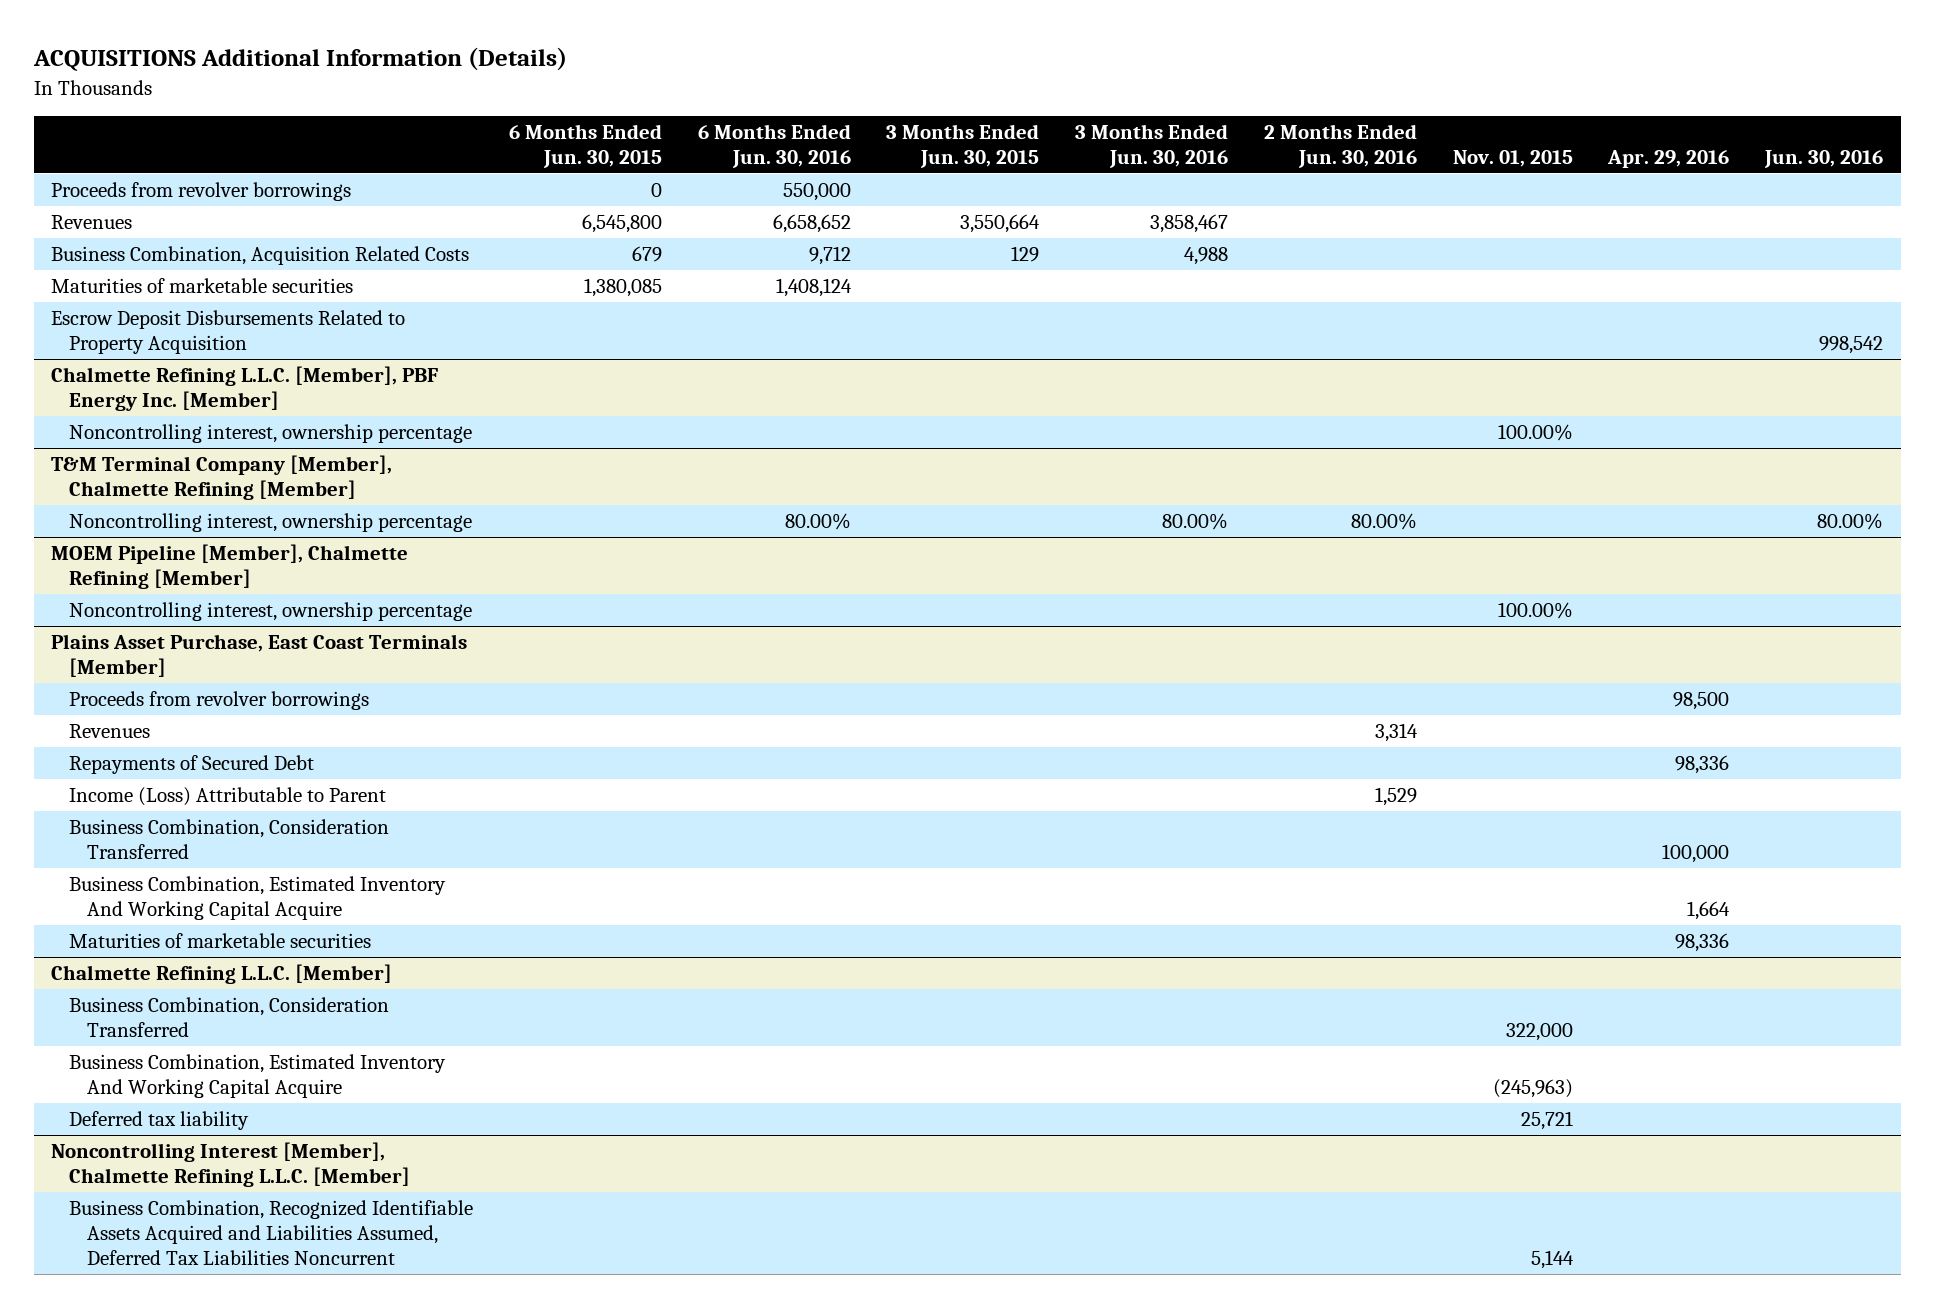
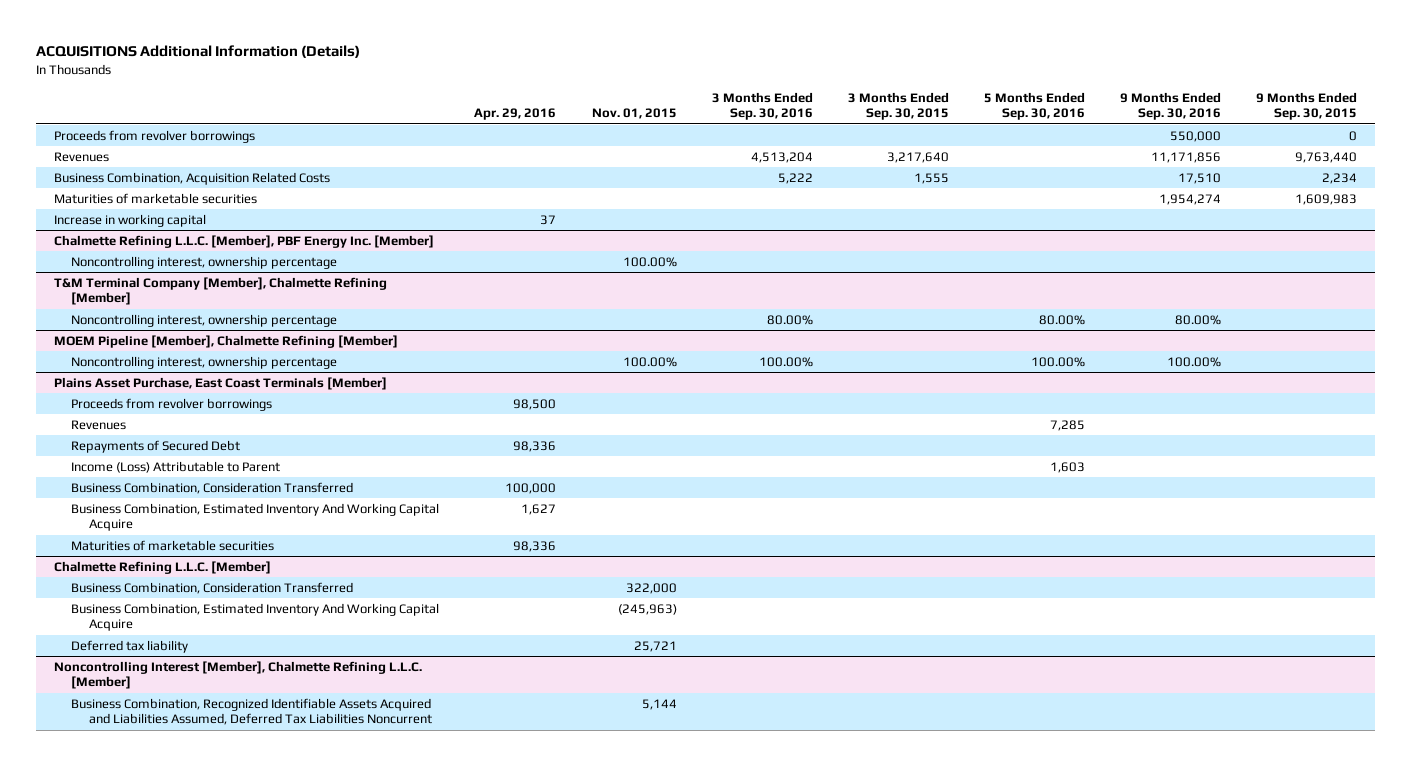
[509,124,663,169] 6 Months Ended Jun. 30, 2015 -> none
[697,124,851,169] 6 Months Ended Jun. 30, 2016 -> none
[886,124,1040,169] 3 Months Ended Jun. 30, 2015 -> none
[1075,124,1229,169] 3 Months Ended Jun. 30, 2016 -> none
[1263,124,1417,169] 2 Months Ended Jun. 30, 2016 -> none
[1764,150,1884,169] Jun. 30, 2016 -> none
none -> [711,91,813,121] 3 Months Ended Sep. 30, 2016
none -> [847,91,949,121] 3 Months Ended Sep. 30, 2015
none -> [983,91,1085,121] 5 Months Ended Sep. 30, 2016
none -> [1120,91,1222,121] 9 Months Ended Sep. 30, 2016
none -> [1256,91,1358,121] 9 Months Ended Sep. 30, 2015
[51,310,406,354] Escrow Deposit Disbursements Related to Property Acquisition -> none
none -> [53,213,206,227] Increase in working capital
[1687,900,1731,920] 1,664 -> [521,503,557,515] 1,627

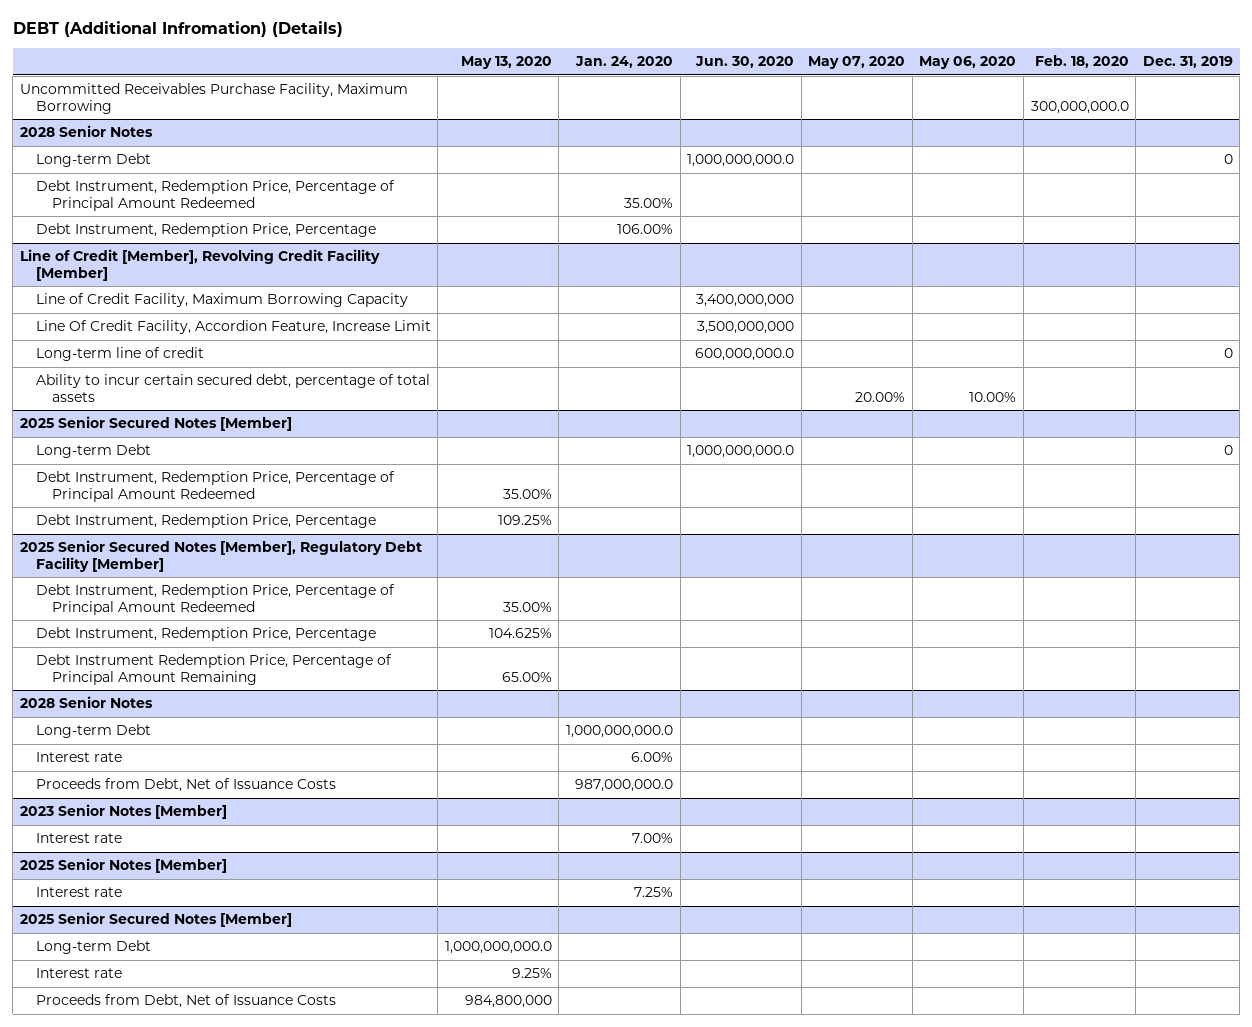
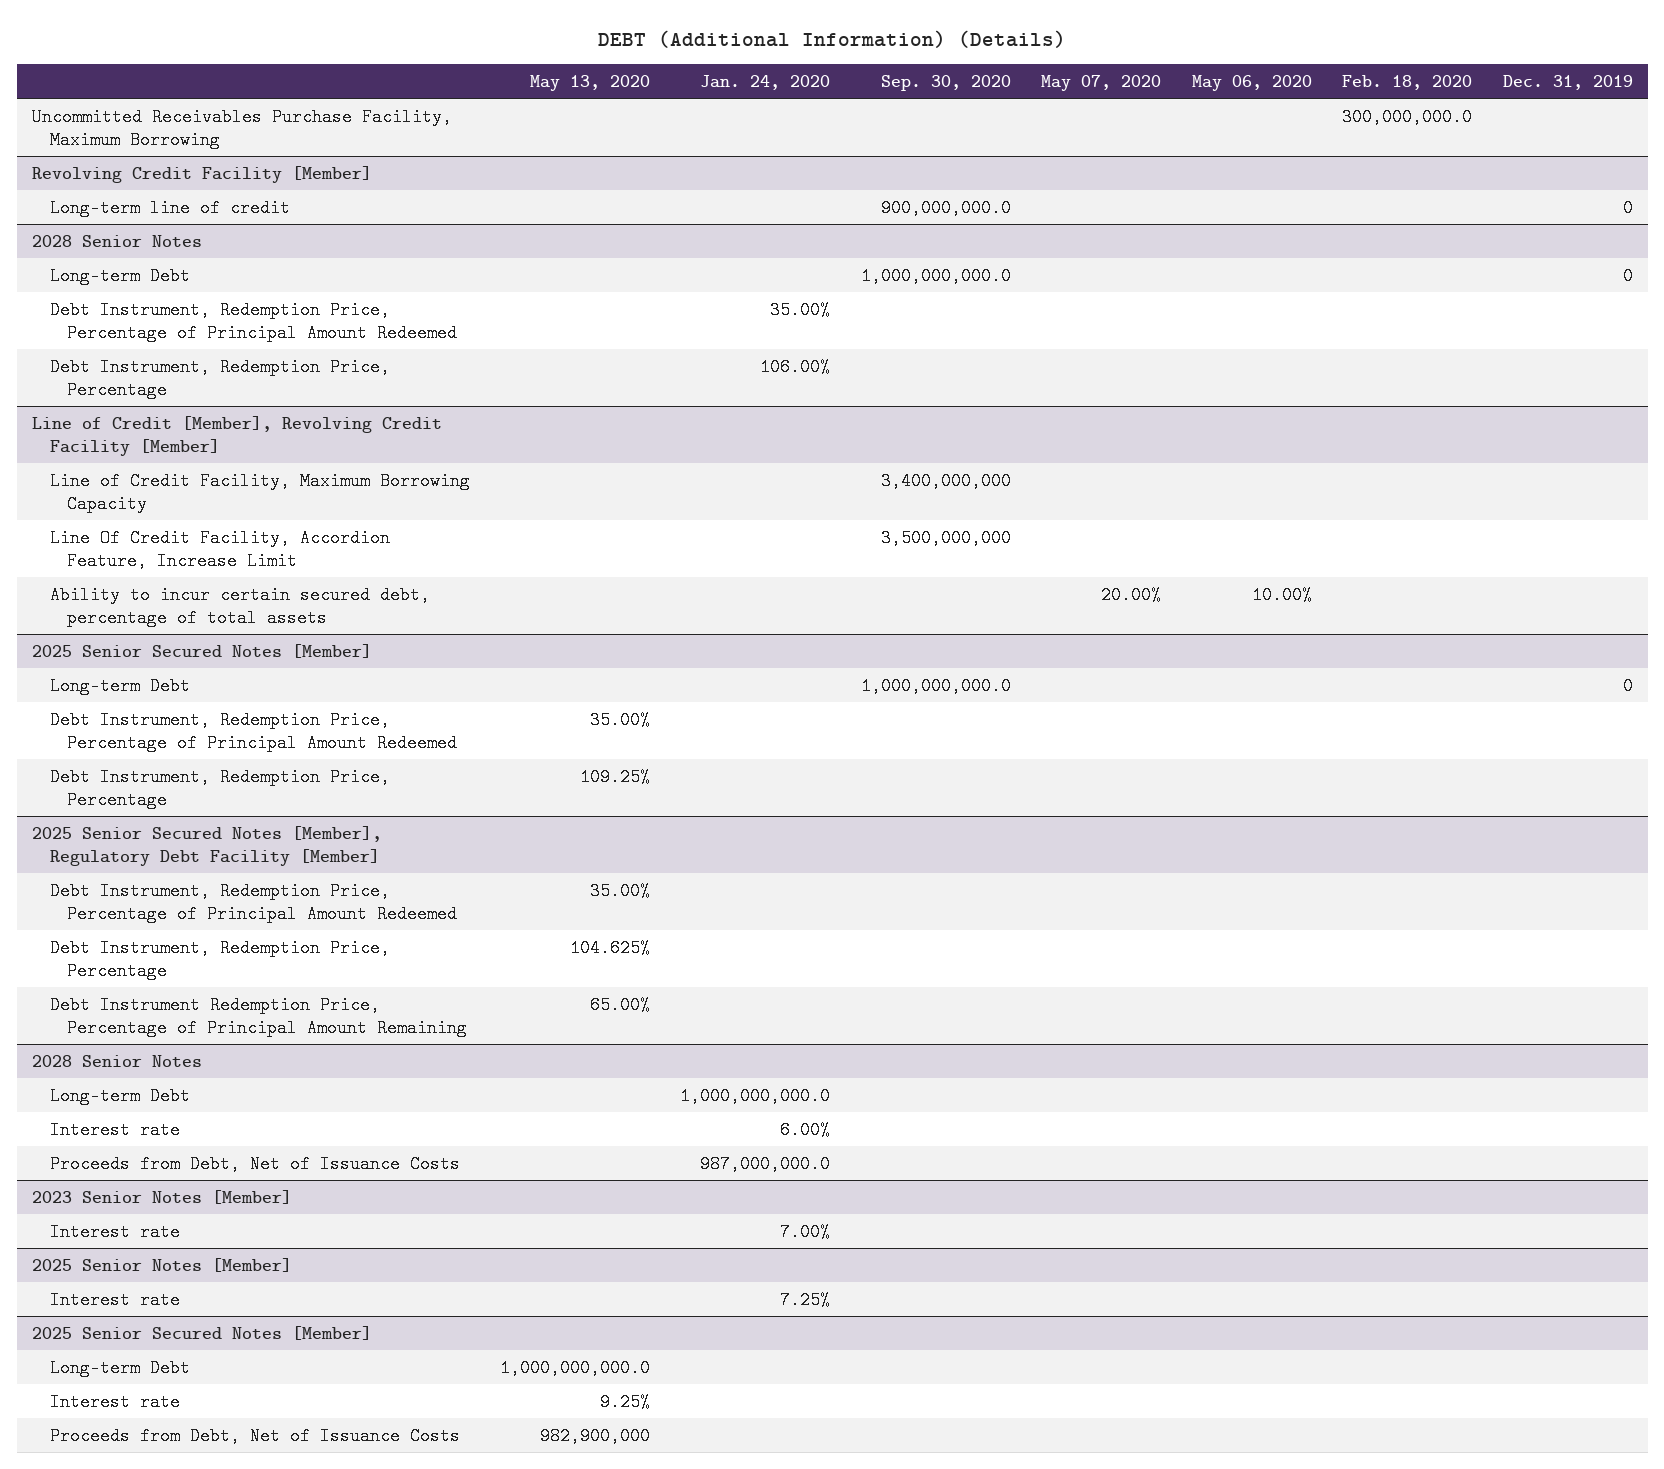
[12,21,343,38] DEBT (Additional Infromation) (Details) -> [598,29,1067,48] DEBT (Additional Information) (Details)
[695,56,795,69] Jun. 30, 2020 -> none
none -> [880,74,1011,91] Sep. 30, 2020
none -> [31,165,372,183] Revolving Credit Facility [Member]
none -> [49,198,290,217] Long-term line of credit
[35,347,204,362] Long-term line of credit -> none
[464,995,552,1009] 984,800,000 -> [539,1426,650,1445] 982,900,000

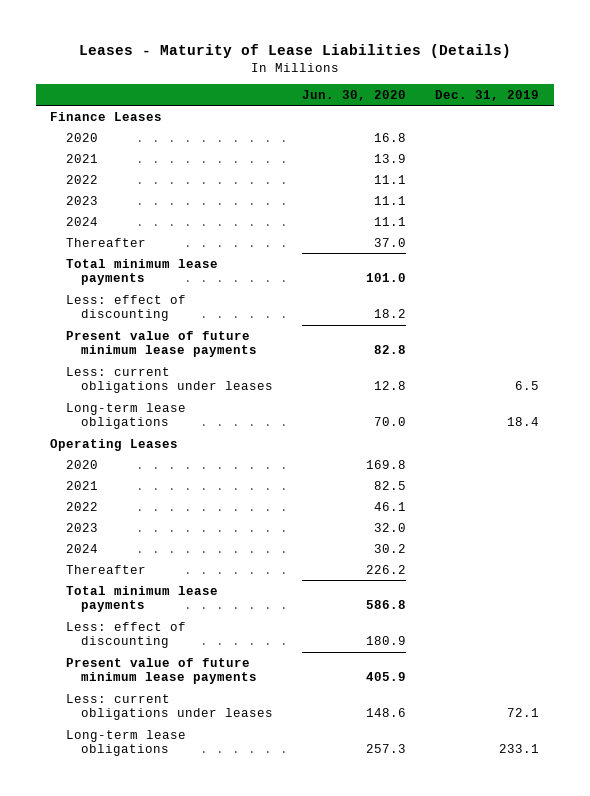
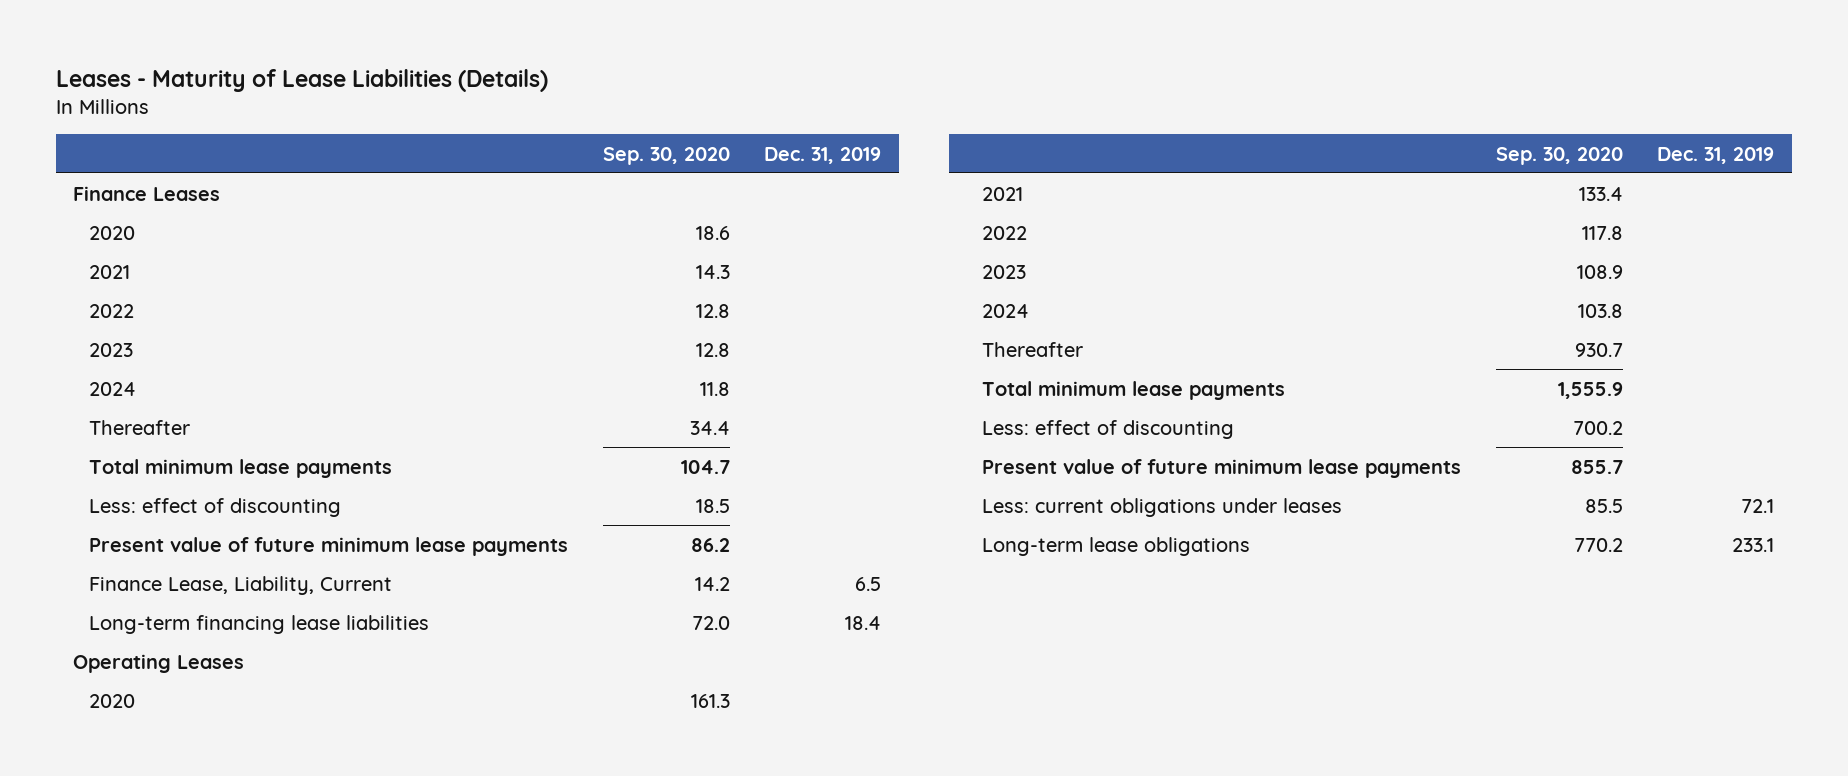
[302,89,407,101] Jun. 30, 2020 -> none
none -> [602,146,730,165] Sep. 30, 2020
[65,366,274,394] Less: current obligations under leases -> [88,575,392,595] Finance Lease, Liability, Current
[65,402,186,430] Long-term lease obligations -> [88,614,429,634] Long-term financing lease liabilities

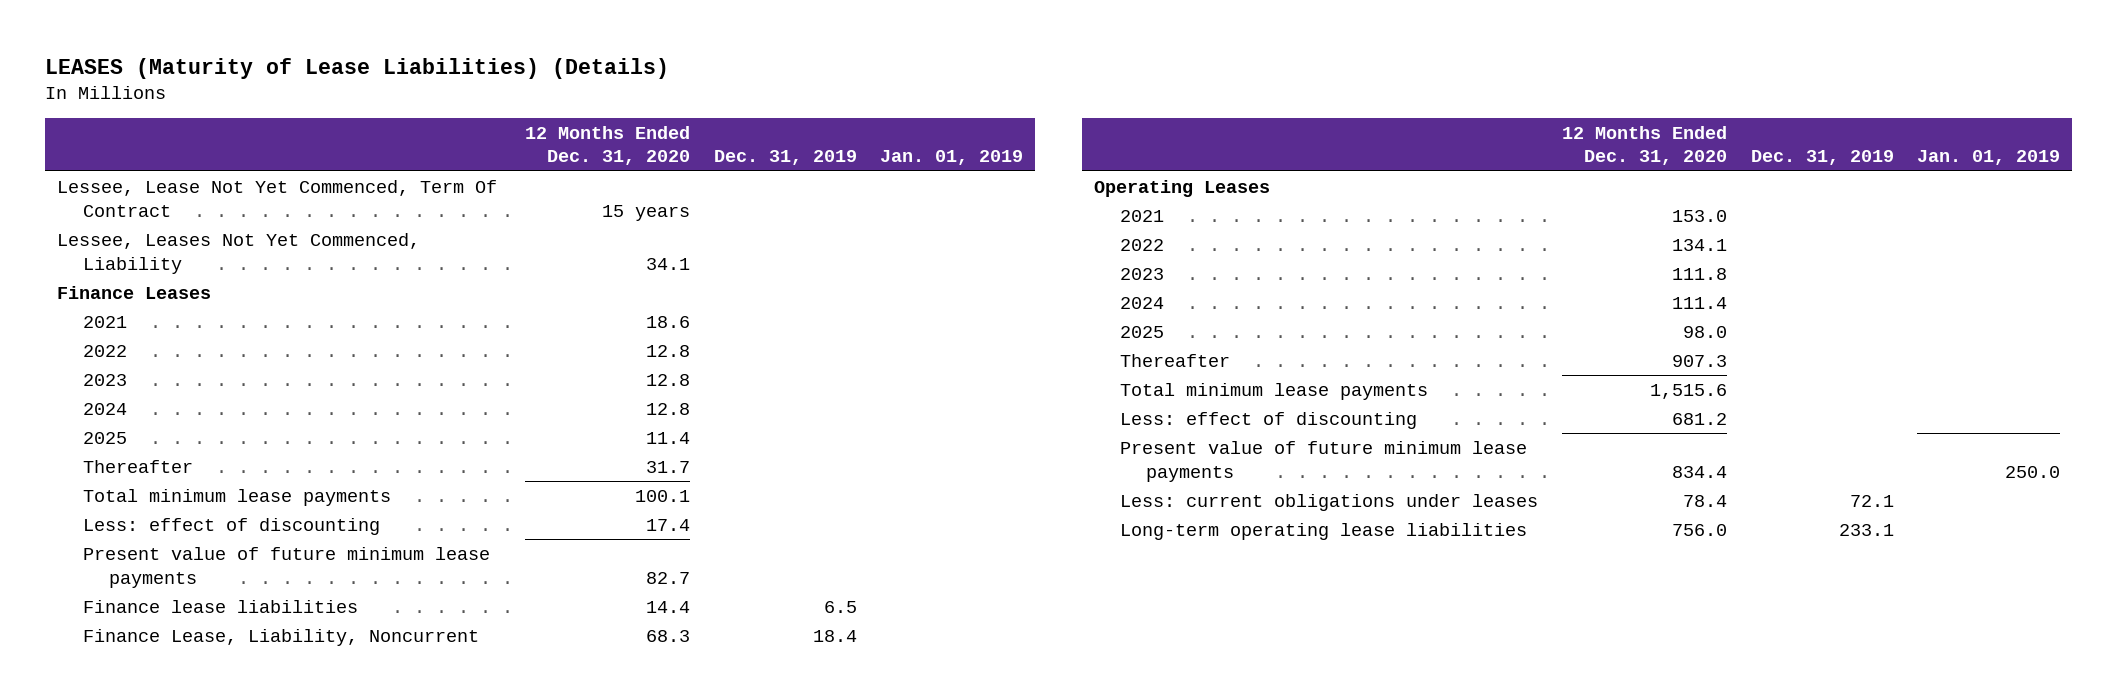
[55,68,548,92] Leases - Maturity of Lease Liabilities (Details) -> [44,57,669,79] LEASES (Maturity of Lease Liabilities) (Details)
[602,146,730,165] Sep. 30, 2020 -> none
none -> [524,125,690,166] 12 Months Ended Dec. 31, 2020
none -> [880,150,1024,166] Jan. 01, 2019
none -> [56,179,497,217] Lessee, Lease Not Yet Commenced, Term Of Contract
none -> [56,232,420,274] Lessee, Leases Not Yet Commenced, Liability
[88,225,135,240] 2020 -> none
none -> [83,431,128,444] 2025
[88,575,392,595] Finance Lease, Liability, Current -> [83,599,359,613] Finance lease liabilities
[88,614,429,634] Long-term financing lease liabilities -> [83,628,480,646] Finance Lease, Liability, Noncurrent
[88,693,135,708] 2020 -> none
none -> [1120,325,1165,338] 2025
[981,536,1250,556] Long-term lease obligations -> [1120,522,1528,540] Long-term operating lease liabilities

